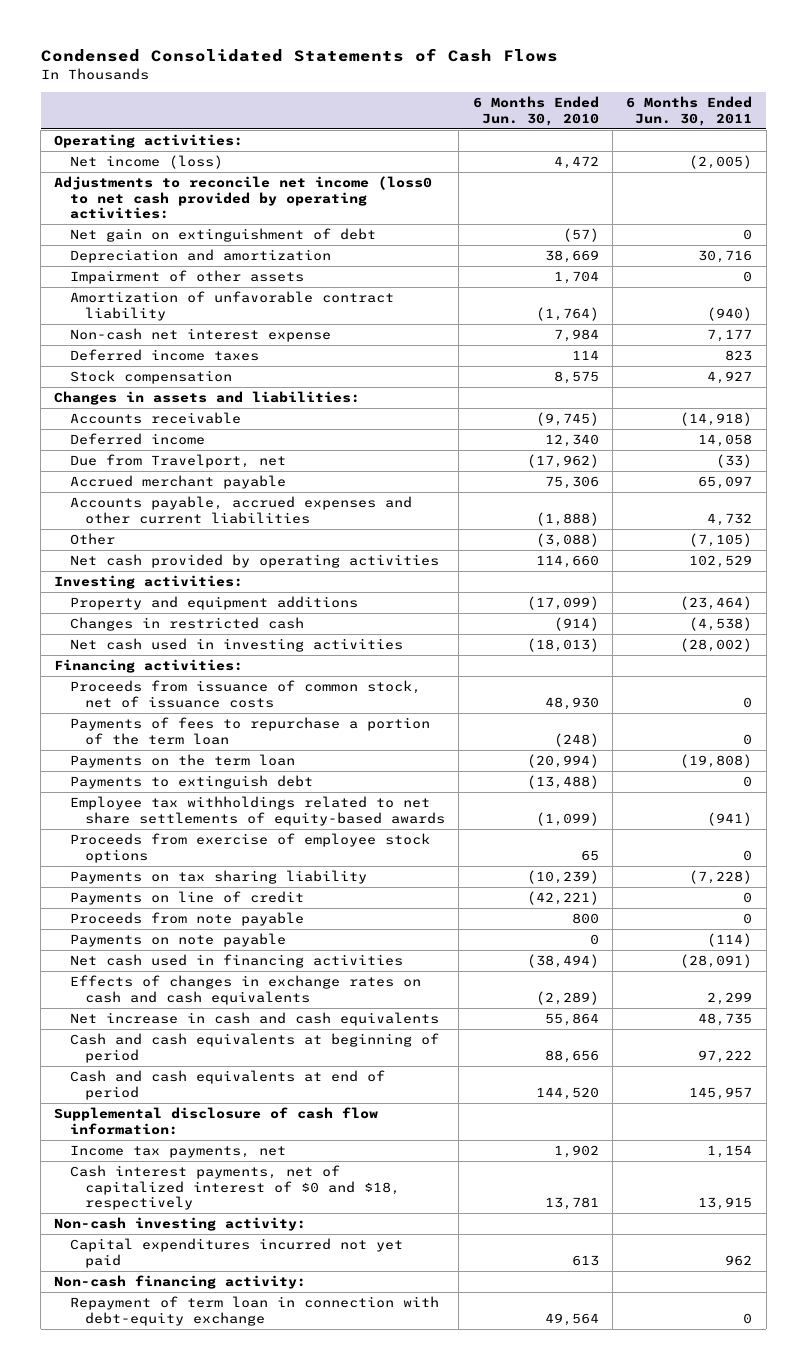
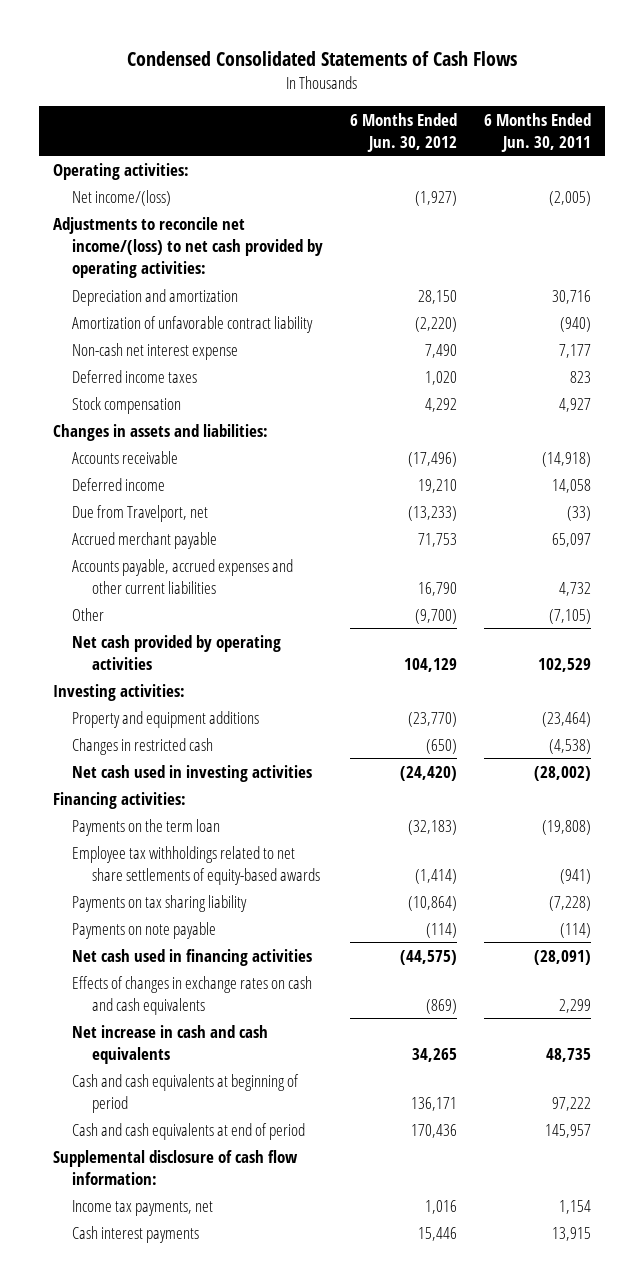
[472,96,599,126] 6 Months Ended Jun. 30, 2010 -> none
none -> [350,112,458,152] 6 Months Ended Jun. 30, 2012
[69,228,376,243] Net gain on extinguishment of debt -> none
[69,155,223,170] Net income (loss) -> [72,189,172,206] Net income/(loss)
[54,176,433,220] Adjustments to reconcile net income (loss0 to net cash provided by operating activities: -> [52,216,324,279] Adjustments to reconcile net income/(loss) to net cash provided by operating activities:
[69,270,304,285] Impairment of other assets -> none
[69,680,421,708] Proceeds from issuance of common stock, net of issuance costs -> none
[69,717,430,745] Payments of fees to repurchase a portion of the term loan -> none
[69,775,313,790] Payments to extinguish debt -> none
[69,833,430,863] Proceeds from exercise of employee stock options -> none
[69,891,304,906] Payments on line of credit -> none
[69,912,304,927] Proceeds from note payable -> none
[54,1217,307,1232] Non-cash investing activity: -> none
[69,1238,403,1268] Capital expenditures incurred not yet paid -> none
[54,1275,307,1290] Non-cash financing activity: -> none
[69,1296,439,1326] Repayment of term loan in connection with debt-equity exchange -> none
[69,1165,400,1211] Cash interest payments, net of capitalized interest of $0 and $18, respectively -> [72,1225,200,1243] Cash interest payments

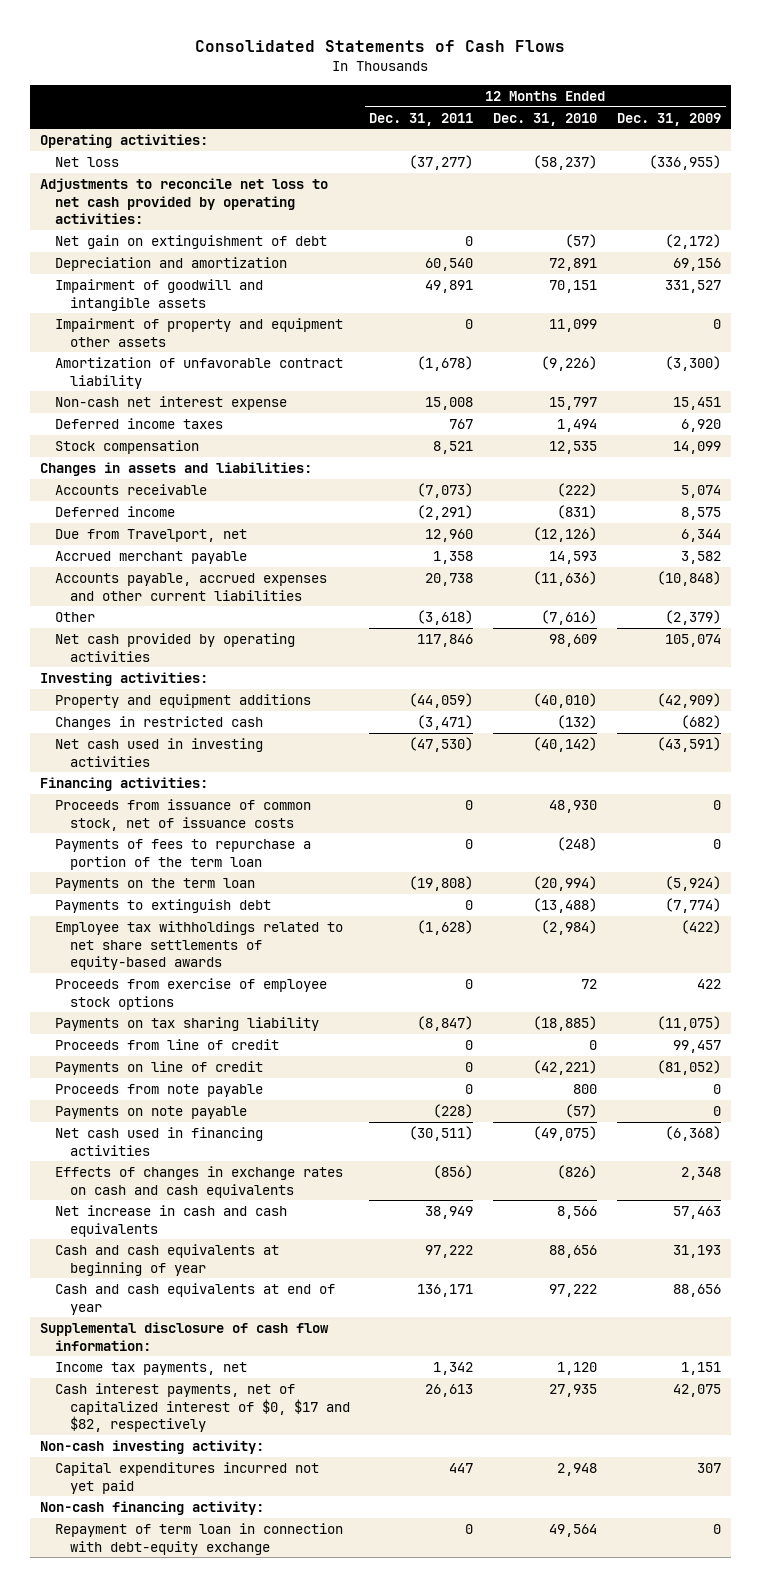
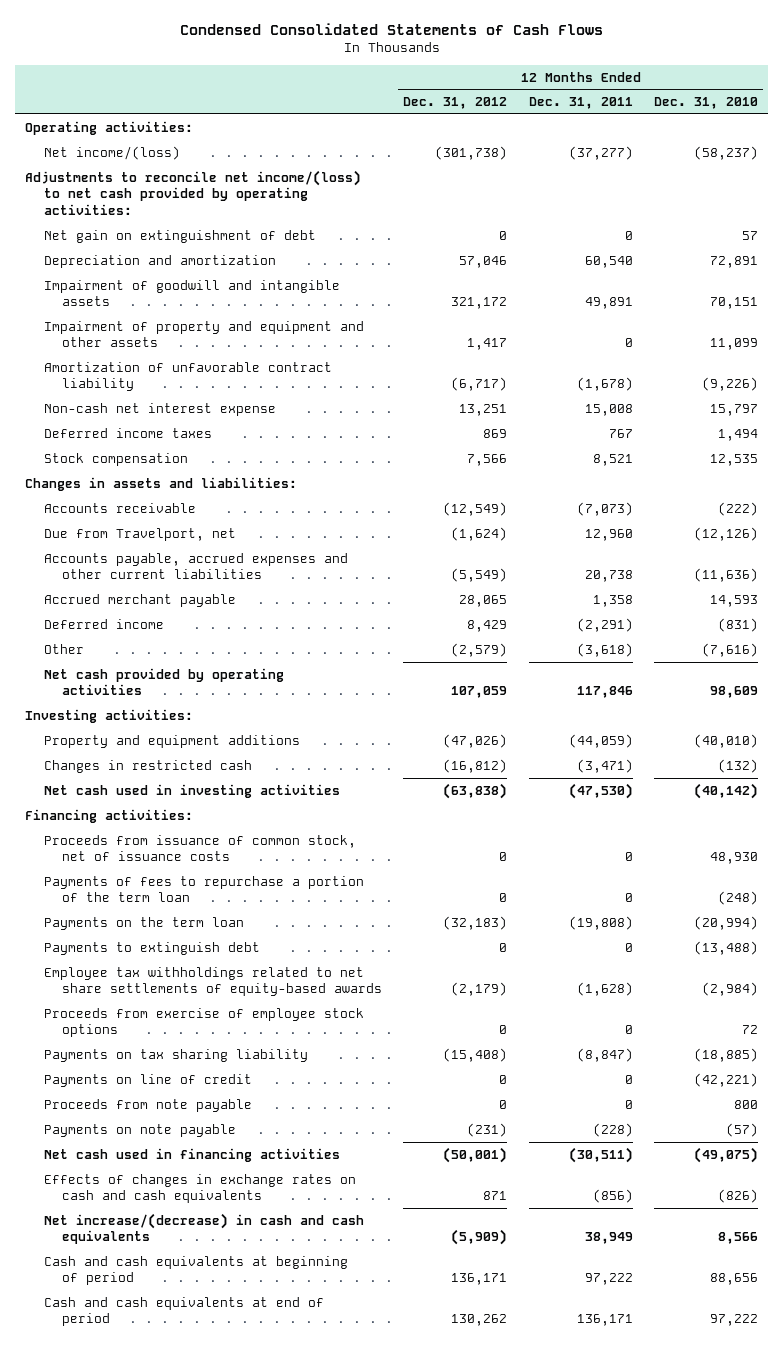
[195,39,566,52] Consolidated Statements of Cash Flows -> [179,22,603,35] Condensed Consolidated Statements of Cash Flows
[616,112,721,126] Dec. 31, 2009 -> none
none -> [403,97,508,110] Dec. 31, 2012
[54,157,119,168] Net loss -> [43,145,180,160] Net income/(loss)
[39,178,328,225] Adjustments to reconcile net loss to net cash provided by operating activities: -> [25,169,362,216] Adjustments to reconcile net income/(loss) to net cash provided by operating activities:
[565,234,598,249] (57) -> [741,230,758,240] 57
[54,318,343,347] Impairment of property and equipment other assets -> [43,320,364,348] Impairment of property and equipment and other assets
[54,551,247,565] Accrued merchant payable -> [43,593,236,607] Accrued merchant payable
[54,506,175,518] Deferred income -> [43,618,164,629] Deferred income
[54,1039,279,1051] Proceeds from line of credit -> none
[39,1322,329,1351] Supplemental disclosure of cash flow information: -> none
[54,1362,247,1376] Income tax payments, net -> none
[54,1383,350,1433] Cash interest payments, net of capitalized interest of $0, $17 and $82, respectively -> none
[39,1440,264,1455] Non-cash investing activity: -> none
[54,1462,319,1494] Capital expenditures incurred not yet paid -> none
[39,1501,264,1516] Non-cash financing activity: -> none
[54,1523,343,1555] Repayment of term loan in connection with debt-equity exchange -> none
[54,1205,287,1237] Net increase in cash and cash equivalents -> [43,1212,364,1245] Net increase/(decrease) in cash and cash equivalents
[54,1244,279,1276] Cash and cash equivalents at beginning of year -> [43,1255,348,1286] Cash and cash equivalents at beginning of period
[54,1283,335,1315] Cash and cash equivalents at end of year -> [43,1296,324,1327] Cash and cash equivalents at end of period

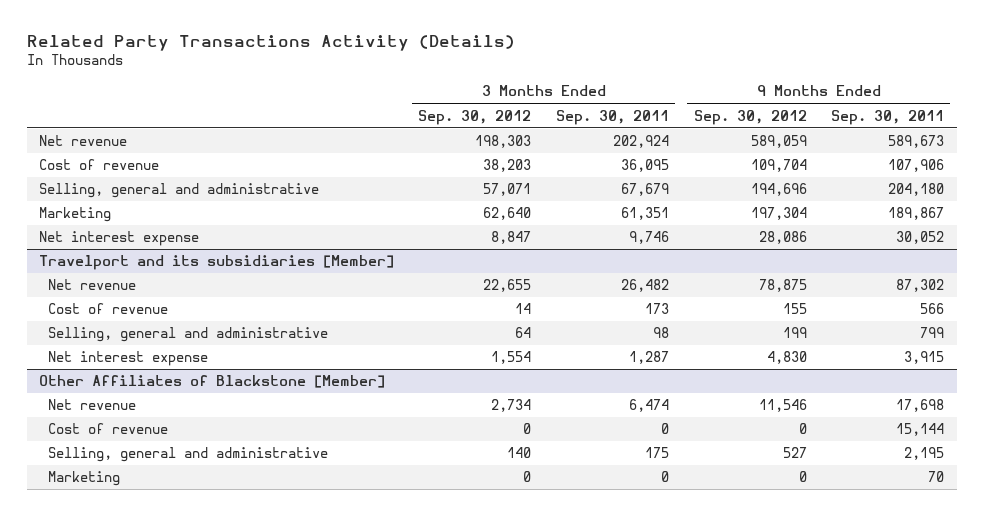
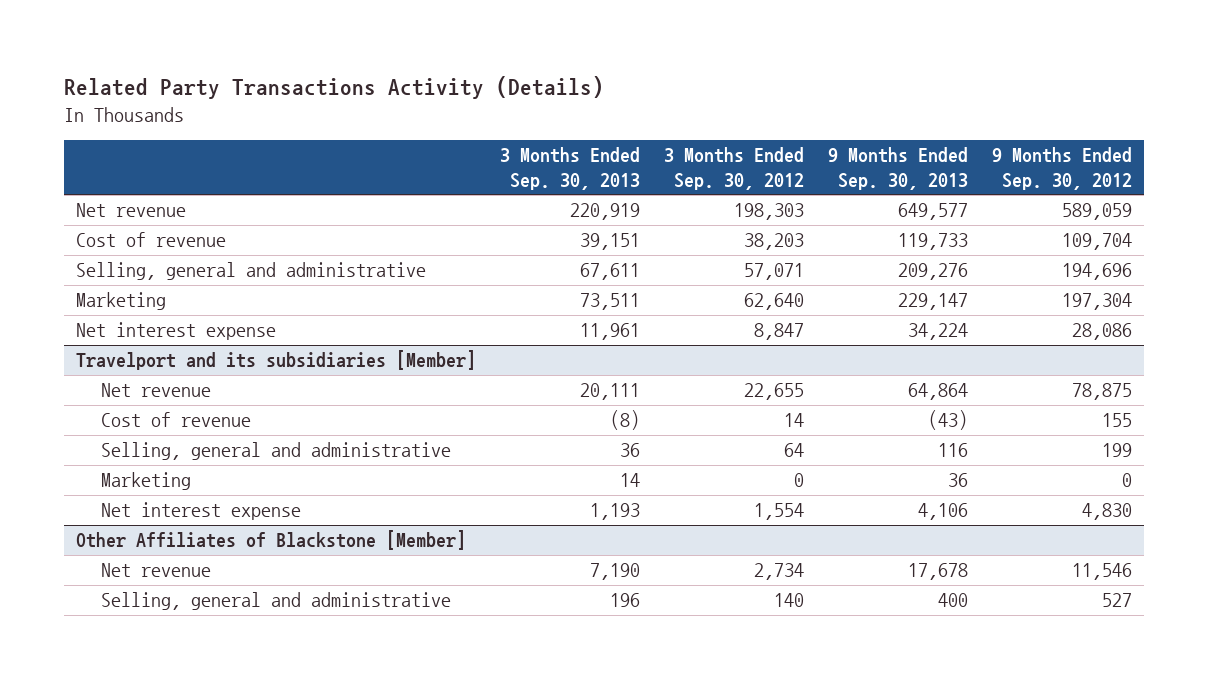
[556,109,670,125] Sep. 30, 2011 -> none
[831,109,945,125] Sep. 30, 2011 -> none
none -> [500,147,641,190] 3 Months Ended Sep. 30, 2013
none -> [828,147,969,190] 9 Months Ended Sep. 30, 2013
none -> [101,472,192,491] Marketing
[48,423,169,435] Cost of revenue -> none
[48,471,121,487] Marketing -> none

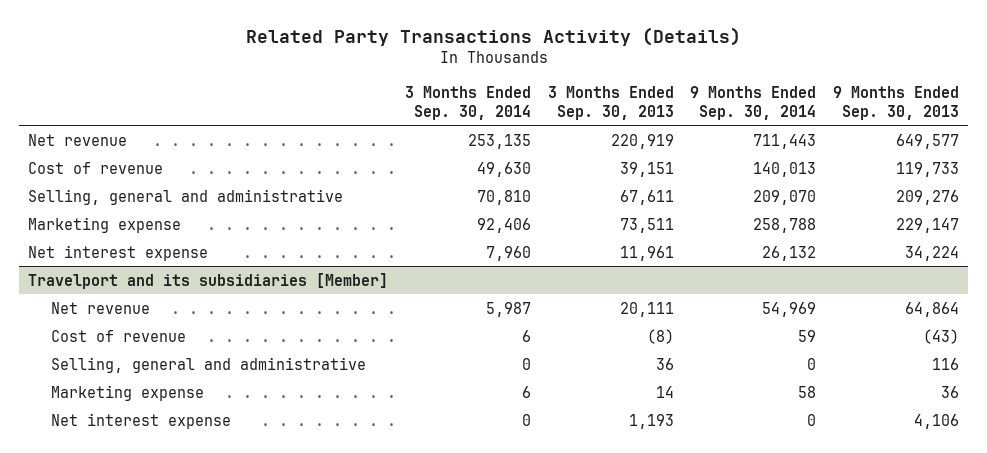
[664,147,805,190] 3 Months Ended Sep. 30, 2012 -> none
[992,147,1133,190] 9 Months Ended Sep. 30, 2012 -> none
none -> [404,86,531,121] 3 Months Ended Sep. 30, 2014
none -> [690,86,817,121] 9 Months Ended Sep. 30, 2014
[76,292,167,311] Marketing -> [27,216,181,233] Marketing expense
[101,472,192,491] Marketing -> [50,384,204,401] Marketing expense
[76,530,467,551] Other Affiliates of Blackstone [Member] -> none
[101,563,212,578] Net revenue -> none
[101,592,452,611] Selling, general and administrative -> none

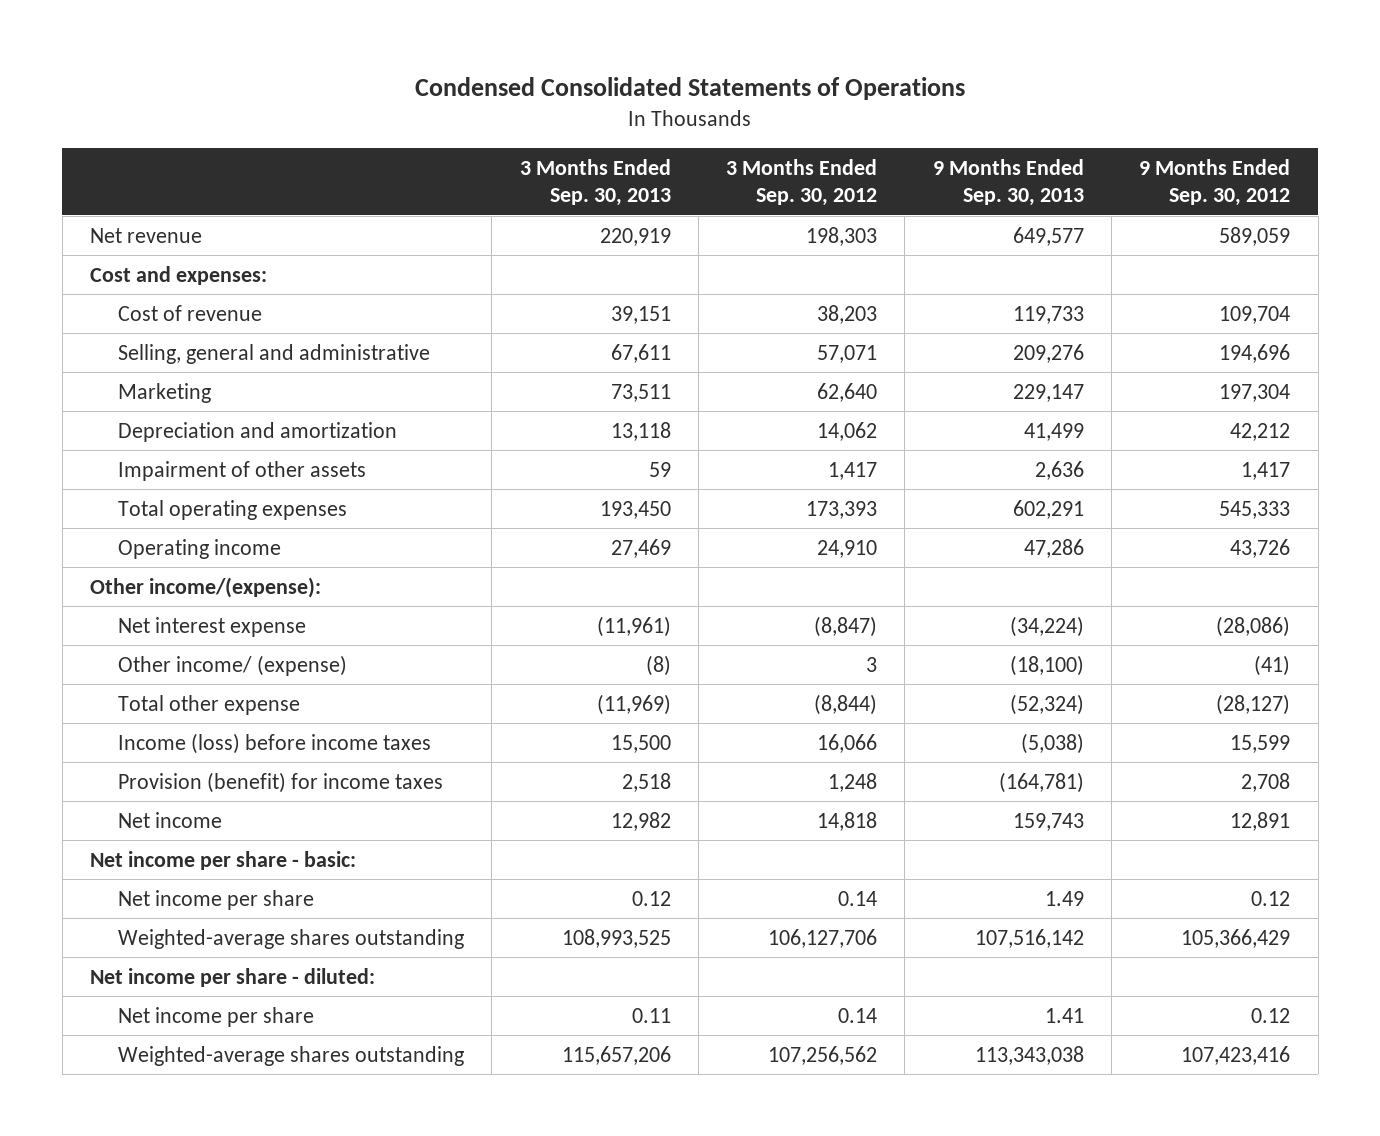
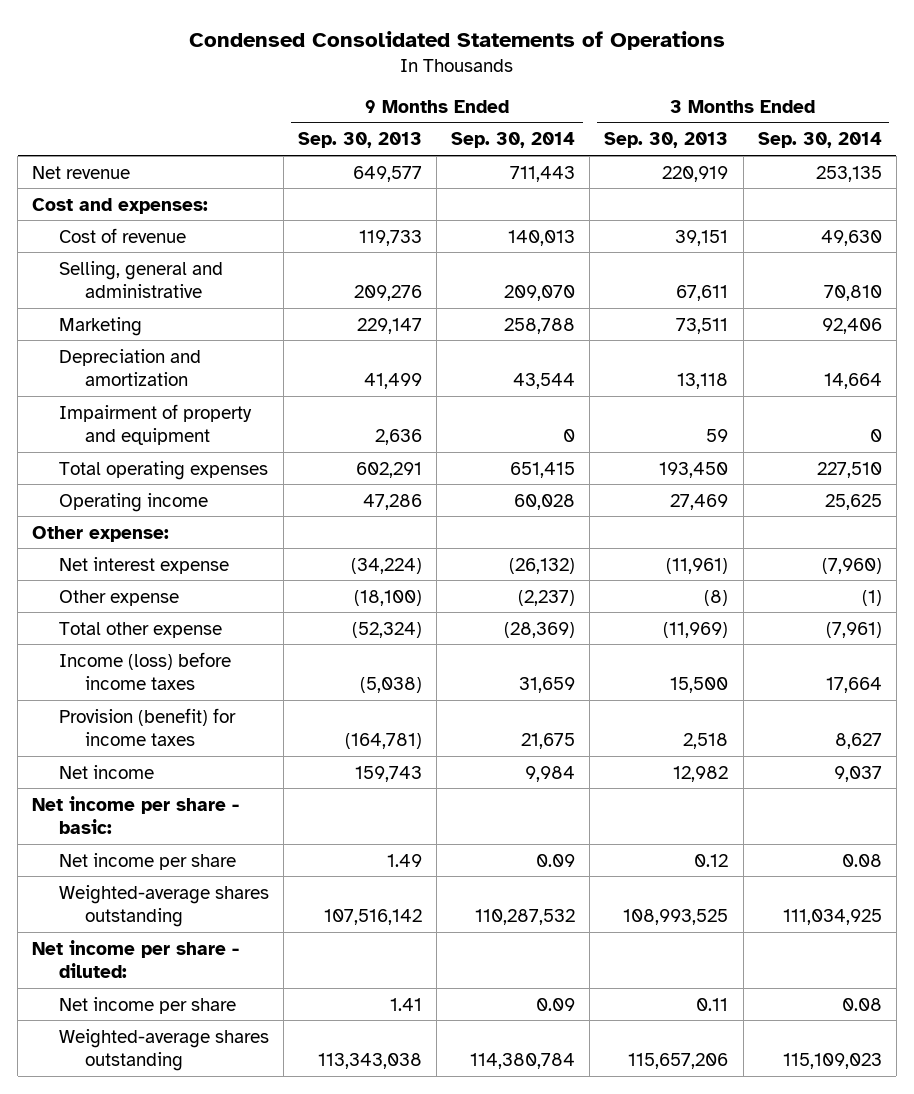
[726,158,878,207] 3 Months Ended Sep. 30, 2012 -> none
[1139,158,1291,207] 9 Months Ended Sep. 30, 2012 -> none
none -> [451,132,576,149] Sep. 30, 2014
none -> [757,132,882,149] Sep. 30, 2014
[117,460,366,481] Impairment of other assets -> [58,403,252,445] Impairment of property and equipment
[90,576,322,598] Other income/(expense): -> [32,525,170,542] Other expense:
[117,654,347,676] Other income/ (expense) -> [58,589,179,606] Other expense

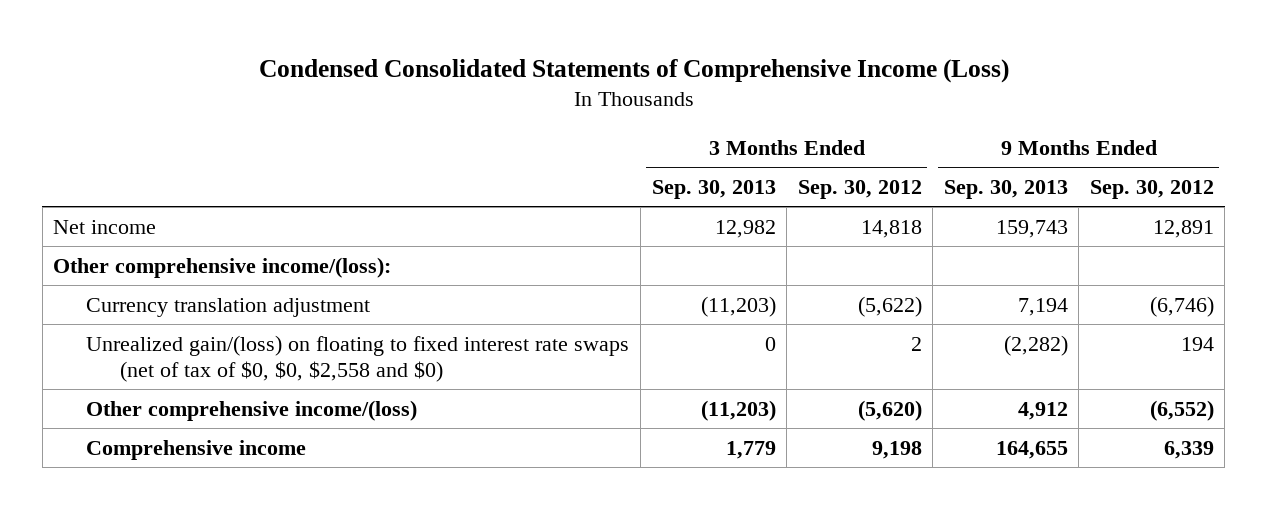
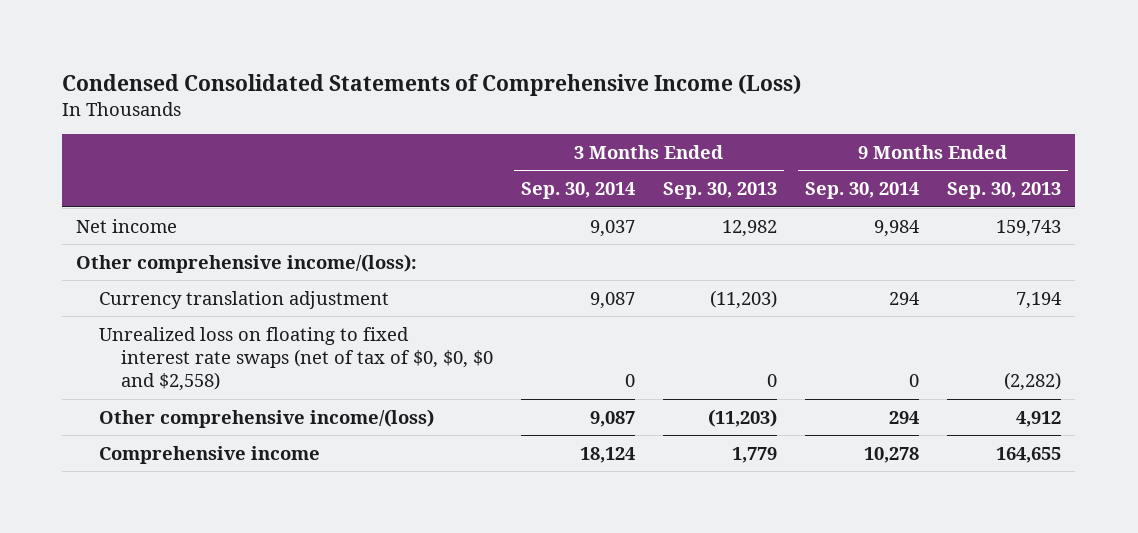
[797,180,922,200] Sep. 30, 2012 -> none
[1089,180,1214,200] Sep. 30, 2012 -> none
none -> [521,182,636,200] Sep. 30, 2014
none -> [805,182,920,200] Sep. 30, 2014
[86,334,630,382] Unrealized gain/(loss) on floating to fixed interest rate swaps (net of tax of $0, $0, $2,558 and $0) -> [98,326,494,392] Unrealized loss on floating to fixed interest rate swaps (net of tax of $0, $0, $0 and $2,558)

